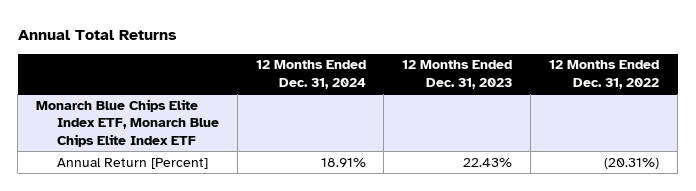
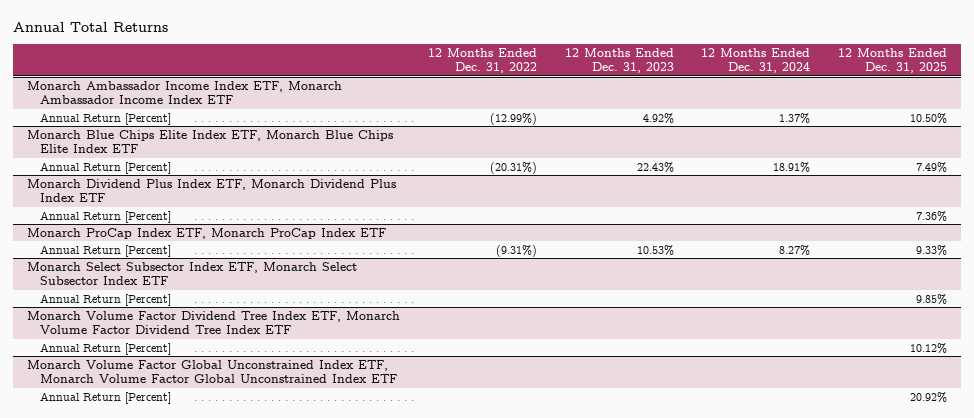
none -> [837,48,947,74] 12 Months Ended Dec. 31, 2025
none -> [27,80,343,105] Monarch Ambassador Income Index ETF, Monarch Ambassador Income Index ETF
none -> [39,112,171,125] Annual Return [Percent]
none -> [27,178,397,203] Monarch Dividend Plus Index ETF, Monarch Dividend Plus Index ETF
none -> [39,210,171,223] Annual Return [Percent]
none -> [27,227,387,239] Monarch ProCap Index ETF, Monarch ProCap Index ETF
none -> [39,244,171,257] Annual Return [Percent]
none -> [27,261,358,286] Monarch Select Subsector Index ETF, Monarch Select Subsector Index ETF
none -> [39,293,171,306] Annual Return [Percent]
none -> [27,310,401,335] Monarch Volume Factor Dividend Tree Index ETF, Monarch Volume Factor Dividend Tree Index ETF
none -> [39,342,171,355] Annual Return [Percent]
none -> [27,359,397,384] Monarch Volume Factor Global Unconstrained Index ETF, Monarch Volume Factor Global Unconstrained Index ETF
none -> [39,391,171,404] Annual Return [Percent]

